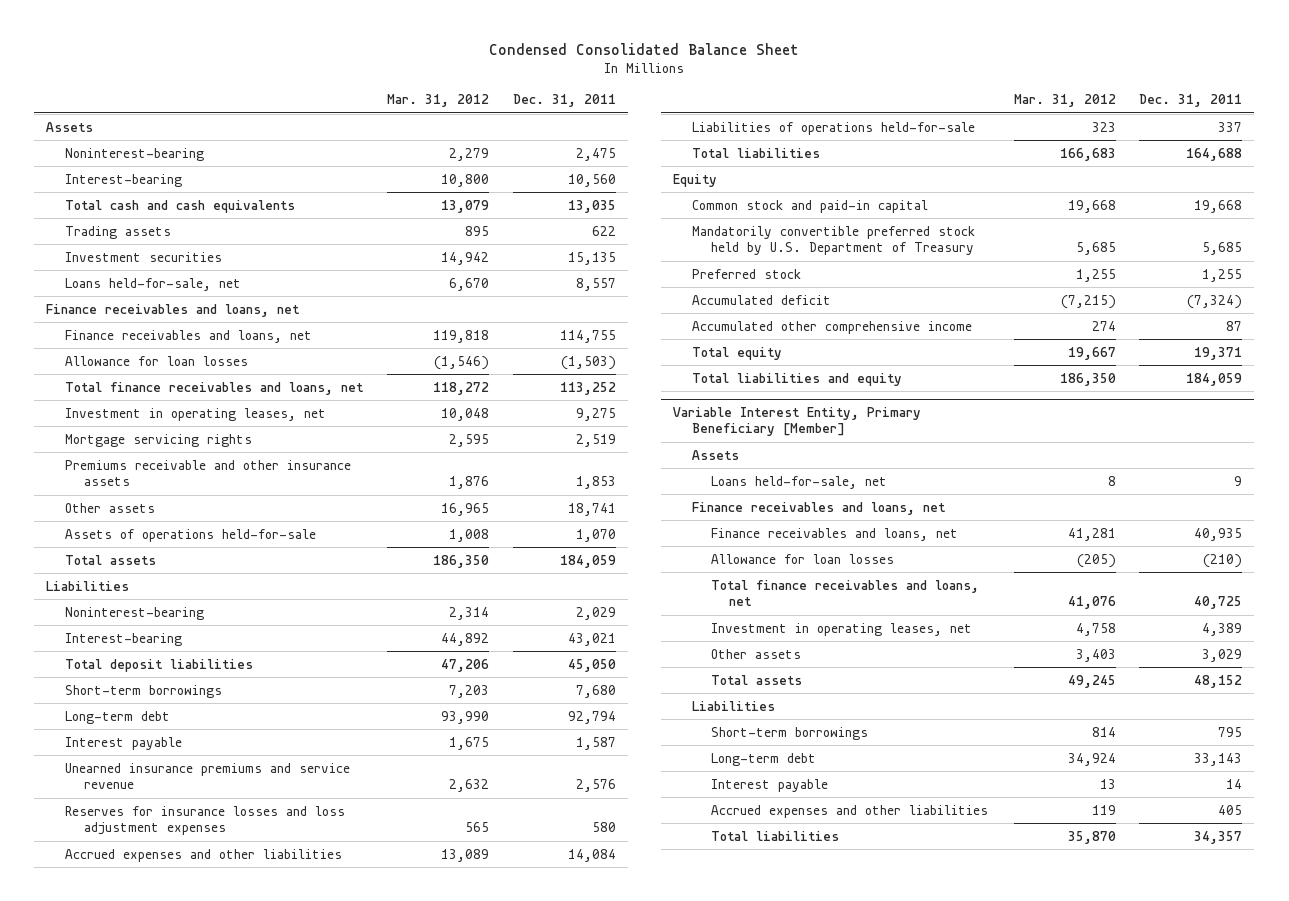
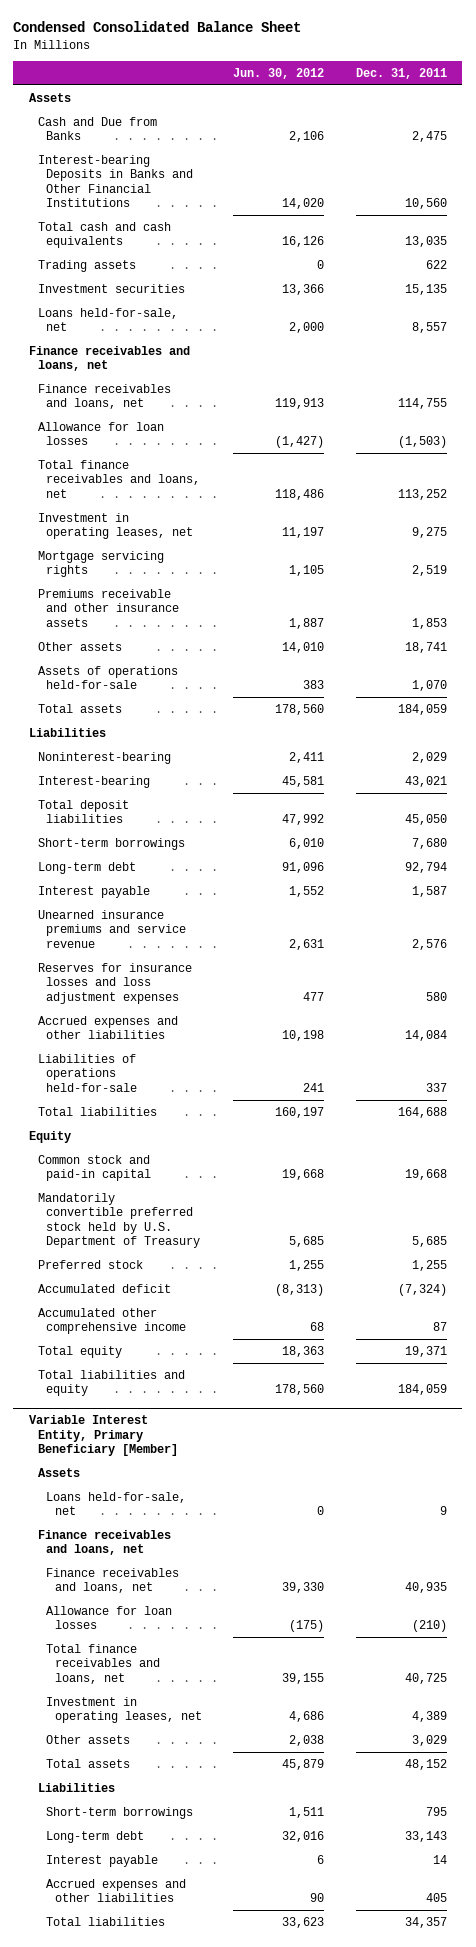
[386,93,489,107] Mar. 31, 2012 -> none
none -> [233,67,325,79] Jun. 30, 2012
[65,147,205,161] Noninterest-bearing -> [37,116,157,141] Cash and Due from Banks
[65,173,183,187] Interest-bearing -> [37,154,194,208] Interest-bearing Deposits in Banks and Other Financial Institutions

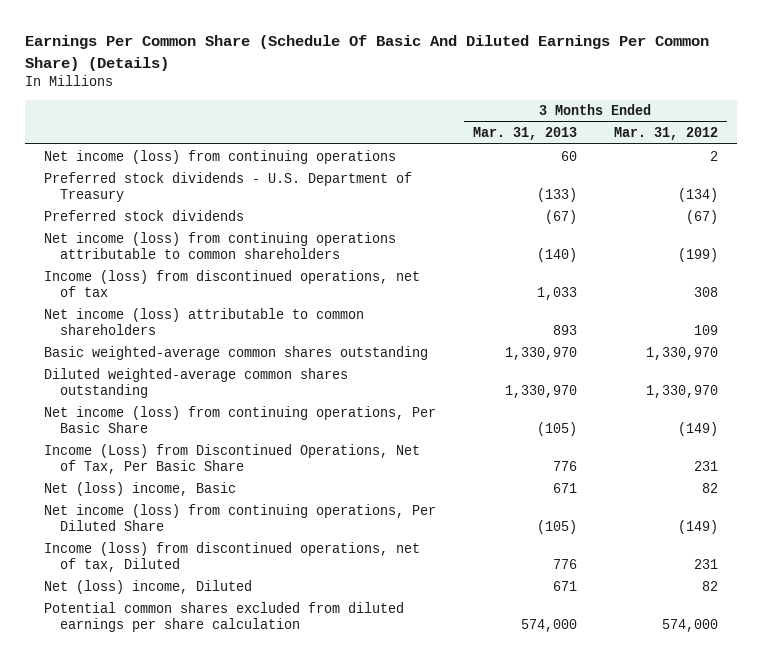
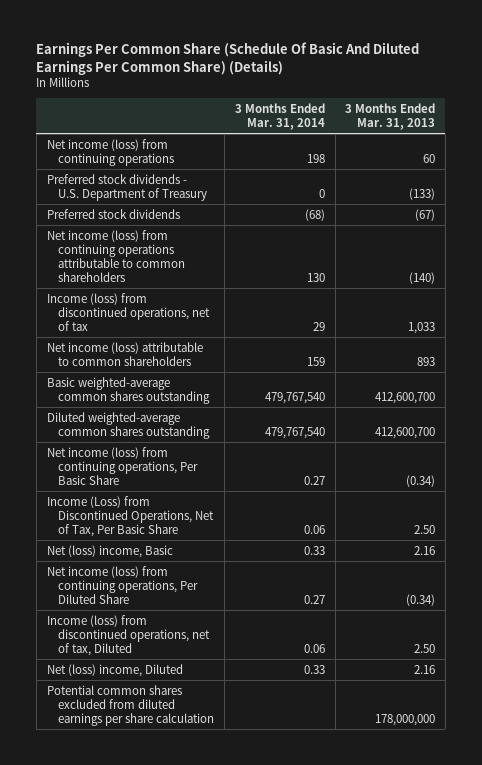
[614,127,719,141] Mar. 31, 2012 -> none
none -> [234,102,325,130] 3 Months Ended Mar. 31, 2014
[504,346,577,360] 1,330,970 -> [375,391,436,404] 412,600,700
[504,384,577,398] 1,330,970 -> [375,426,436,439] 412,600,700
[536,421,577,436] (105) -> [406,474,436,487] (0.34)
[552,460,577,471] 776 -> [414,524,436,534] 2.50
[552,482,577,493] 671 -> [414,545,436,555] 2.16
[536,519,577,534] (105) -> [406,593,436,606] (0.34)
[552,558,577,569] 776 -> [414,643,436,653] 2.50
[552,580,577,591] 671 -> [414,664,436,674] 2.16
[520,618,577,632] 574,000 -> [375,713,436,726] 178,000,000

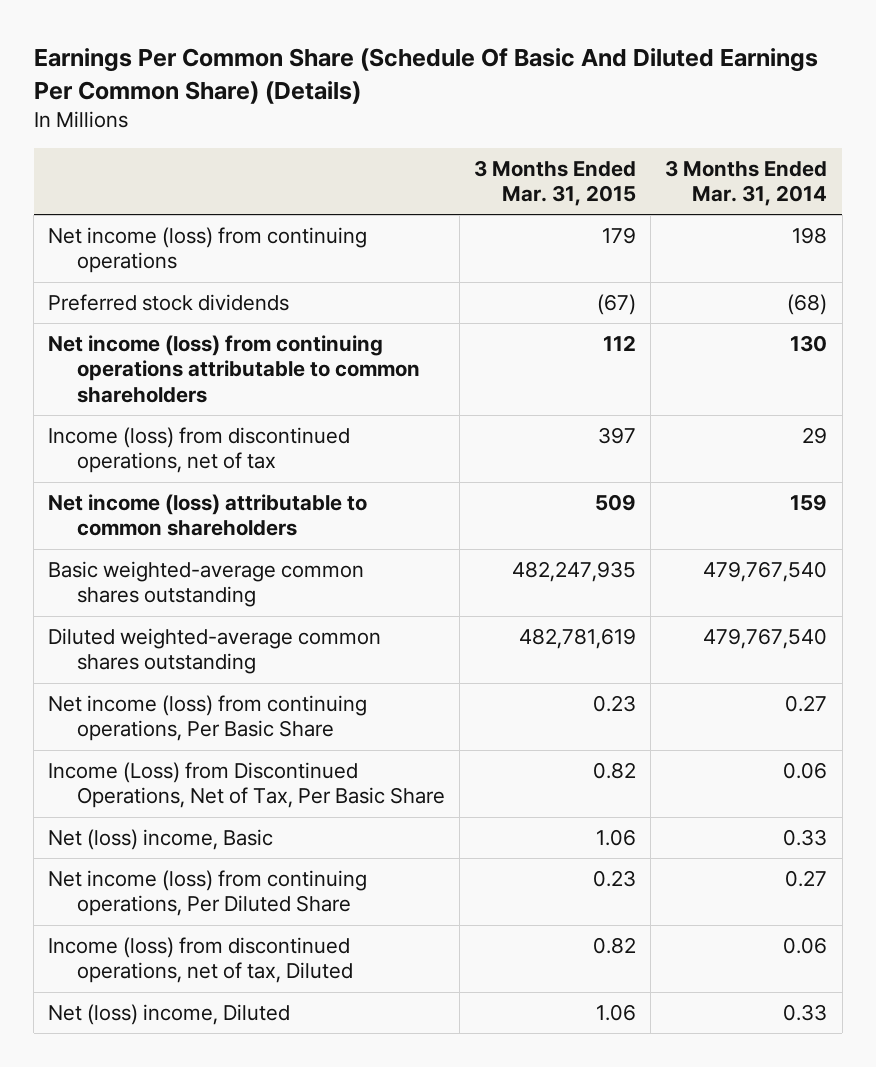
[345,102,436,130] 3 Months Ended Mar. 31, 2013 -> none
none -> [474,159,637,206] 3 Months Ended Mar. 31, 2015
[46,173,208,201] Preferred stock dividends - U.S. Department of Treasury -> none
[46,684,215,726] Potential common shares excluded from diluted earnings per share calculation -> none

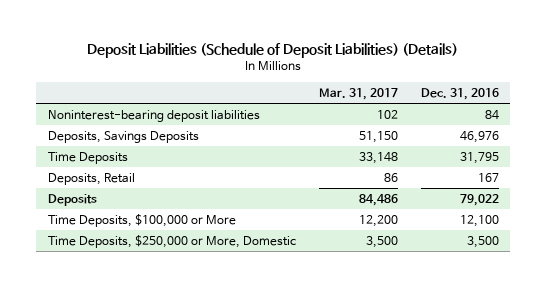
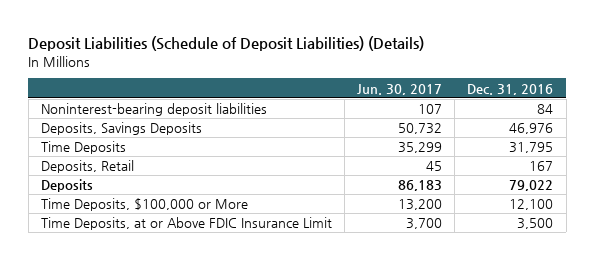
[318,87,398,100] Mar. 31, 2017 -> none
none -> [357,83,443,95] Jun. 30, 2017
[47,234,296,248] Time Deposits, $250,000 or More, Domestic -> none
none -> [40,217,332,231] Time Deposits, at or Above FDIC Insurance Limit

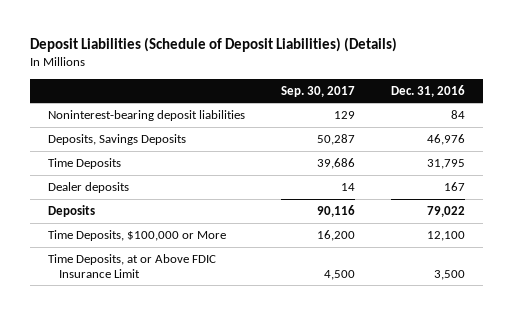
[357,83,443,95] Jun. 30, 2017 -> none
none -> [281,85,356,97] Sep. 30, 2017
[40,160,134,174] Deposits, Retail -> [47,181,129,193] Dealer deposits

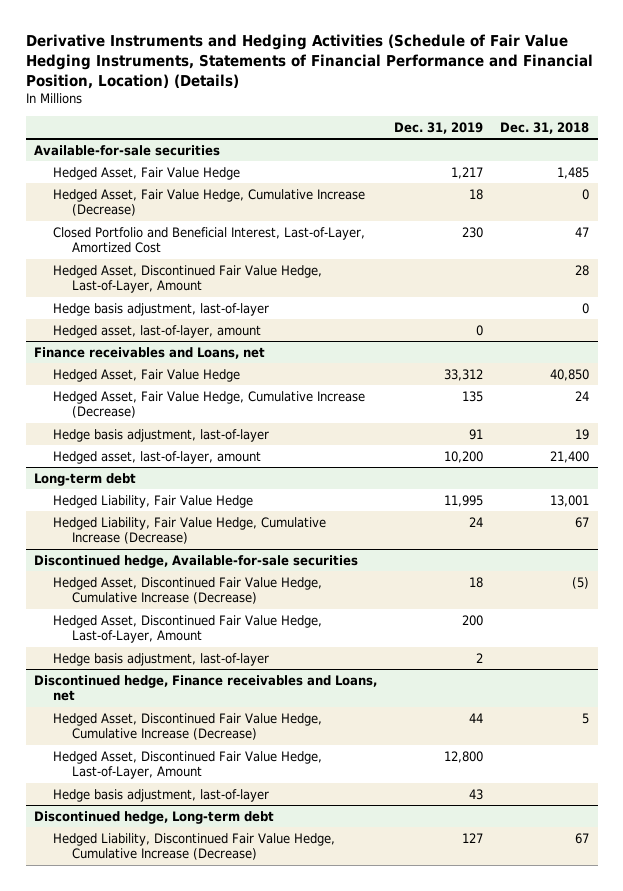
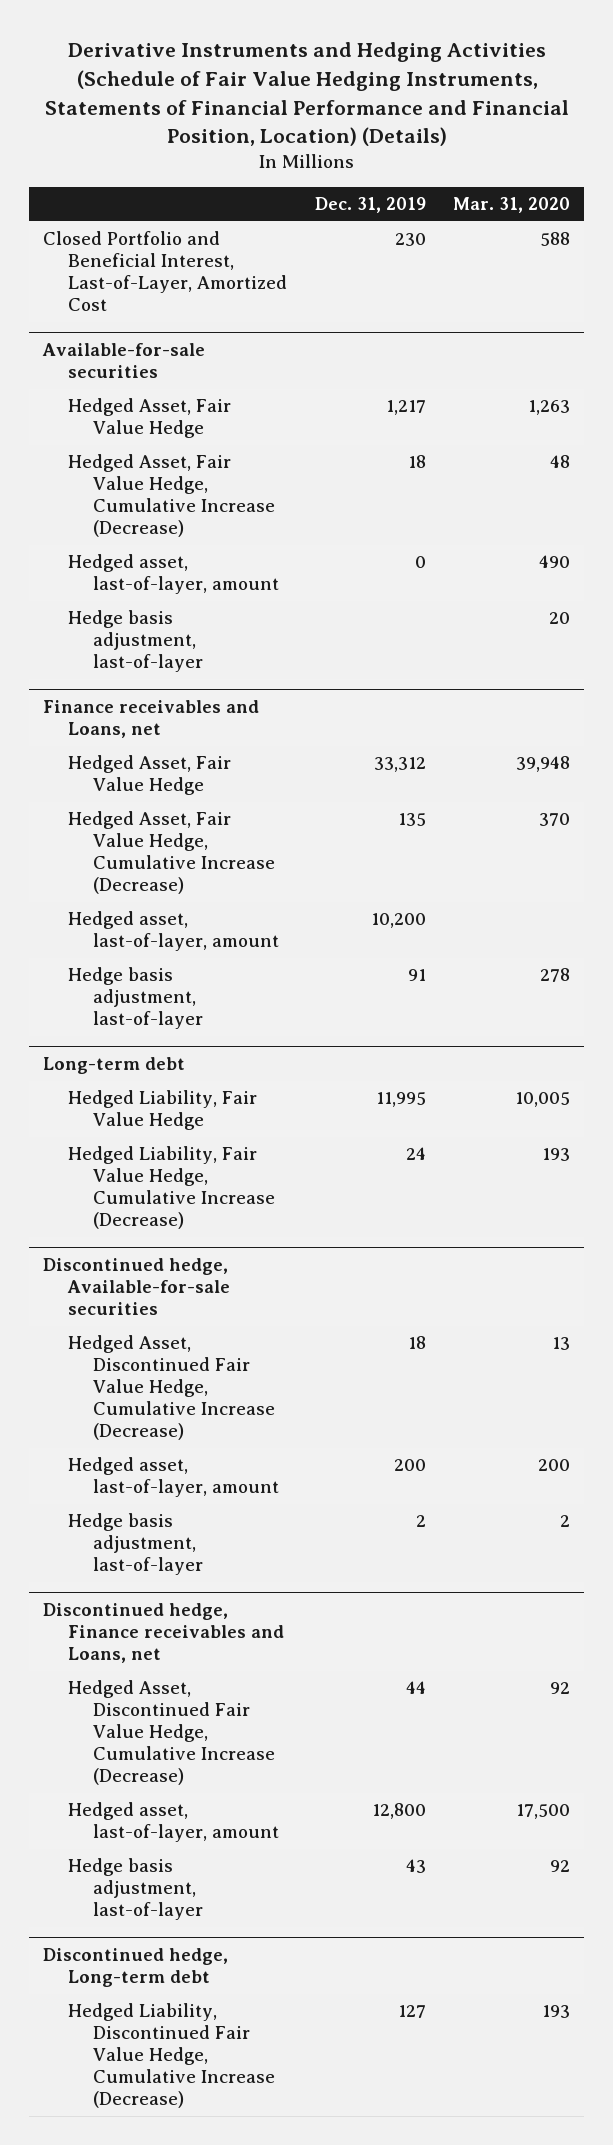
[500,122,590,135] Dec. 31, 2018 -> none
none -> [453,197,571,214] Mar. 31, 2020
none -> [42,231,287,312] Closed Portfolio and Beneficial Interest, Last-of-Layer, Amortized Cost
[53,226,366,254] Closed Portfolio and Beneficial Interest, Last-of-Layer, Amortized Cost -> none
[53,264,323,294] Hedged Asset, Discontinued Fair Value Hedge, Last-of-Layer, Amount -> none
[53,302,270,316] Hedge basis adjustment, last-of-layer -> [67,610,204,673] Hedge basis adjustment, last-of-layer
[53,428,270,442] Hedge basis adjustment, last-of-layer -> [67,967,204,1030] Hedge basis adjustment, last-of-layer
[53,614,323,644] Hedged Asset, Discontinued Fair Value Hedge, Last-of-Layer, Amount -> [67,1457,280,1498] Hedged asset, last-of-layer, amount
[53,750,323,780] Hedged Asset, Discontinued Fair Value Hedge, Last-of-Layer, Amount -> [67,1802,280,1843] Hedged asset, last-of-layer, amount

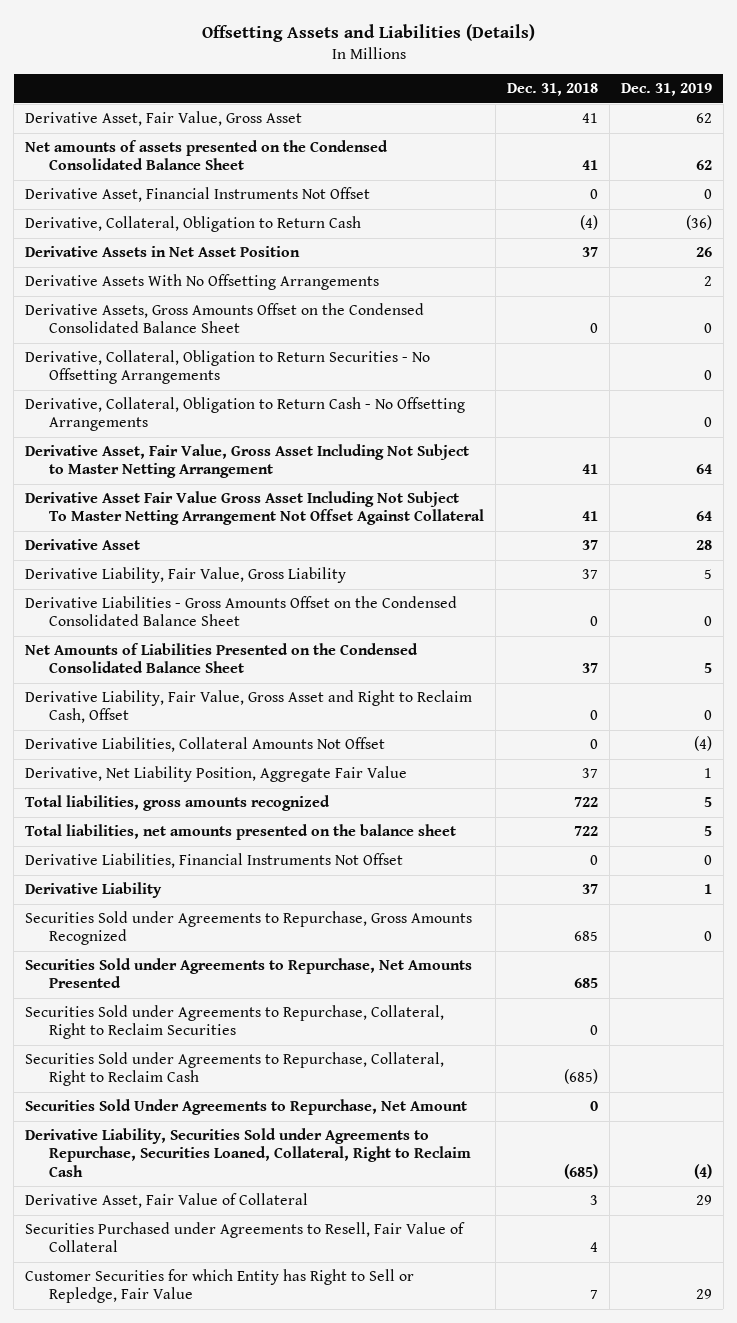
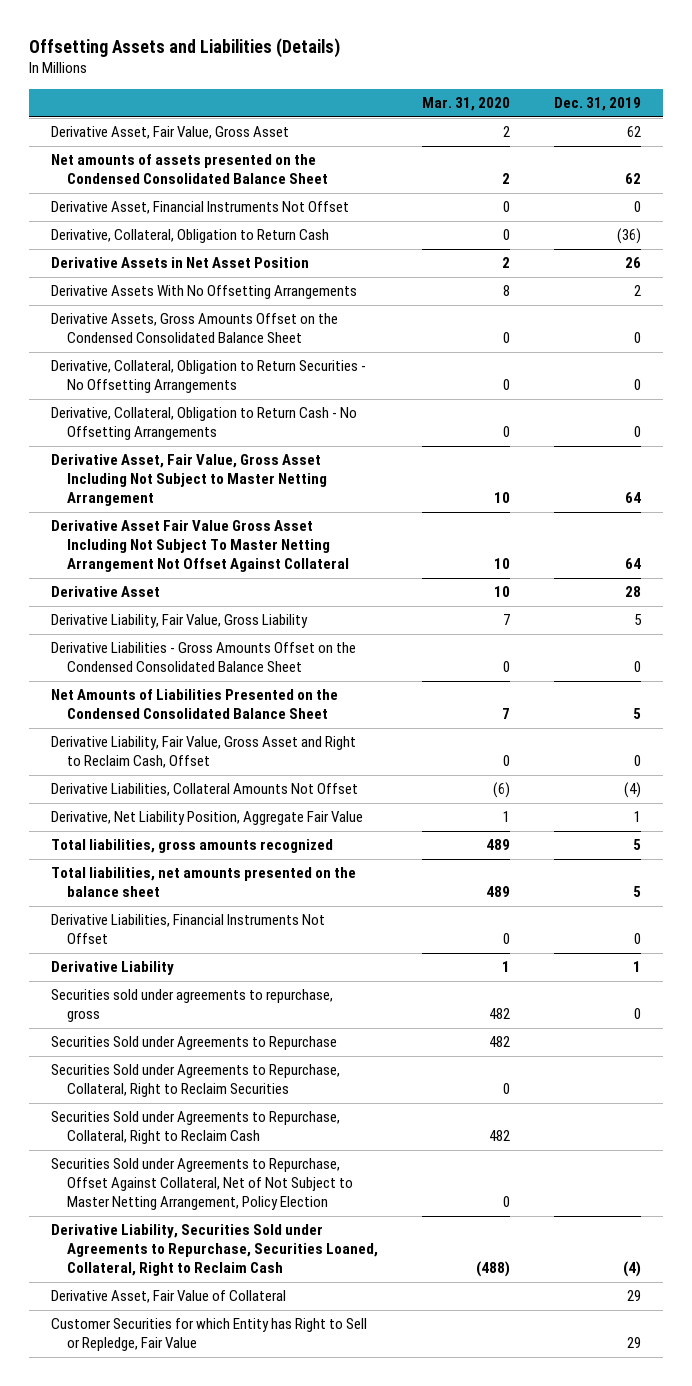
[506,83,598,97] Dec. 31, 2018 -> none
none -> [421,97,510,112] Mar. 31, 2020
[25,911,473,946] Securities Sold under Agreements to Repurchase, Gross Amounts Recognized -> [51,989,334,1023] Securities sold under agreements to repurchase, gross
[25,958,473,989] Securities Sold under Agreements to Repurchase, Net Amounts Presented -> [51,1036,338,1051] Securities Sold under Agreements to Repurchase
[25,1099,468,1116] Securities Sold Under Agreements to Repurchase, Net Amount -> [51,1158,353,1210] Securities Sold under Agreements to Repurchase, Offset Against Collateral, Net of Not Subject to Master Netting Arrangement, Policy Election
[25,1222,466,1253] Securities Purchased under Agreements to Resell, Fair Value of Collateral -> none

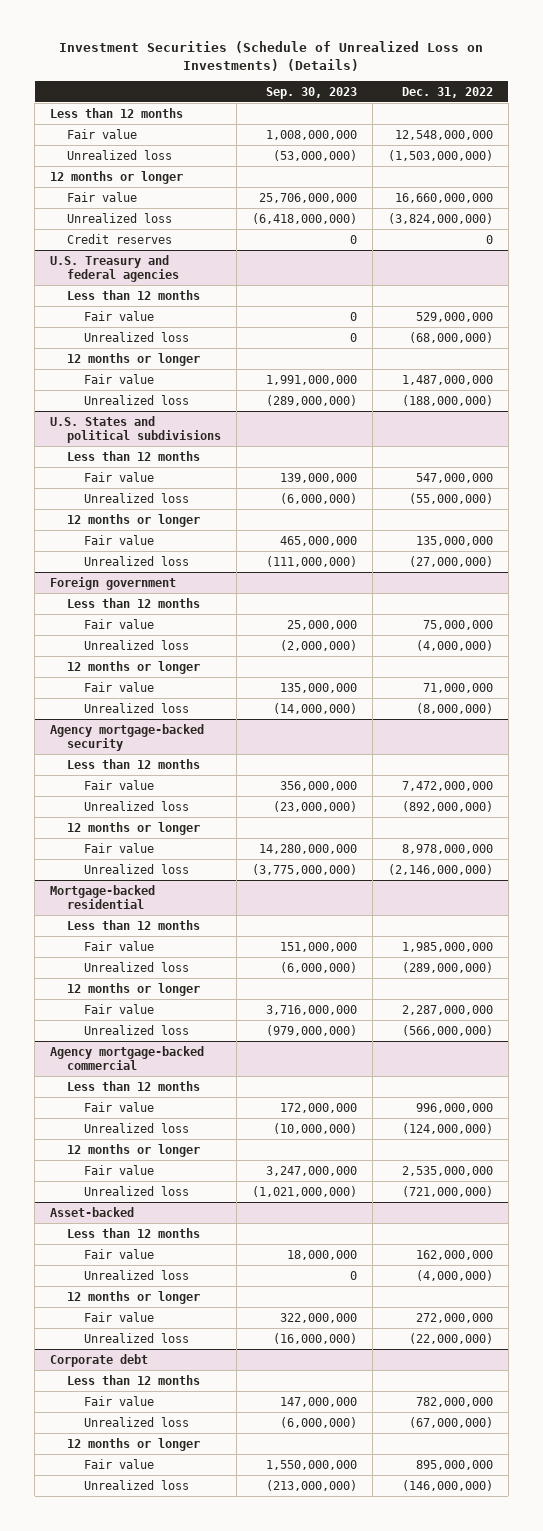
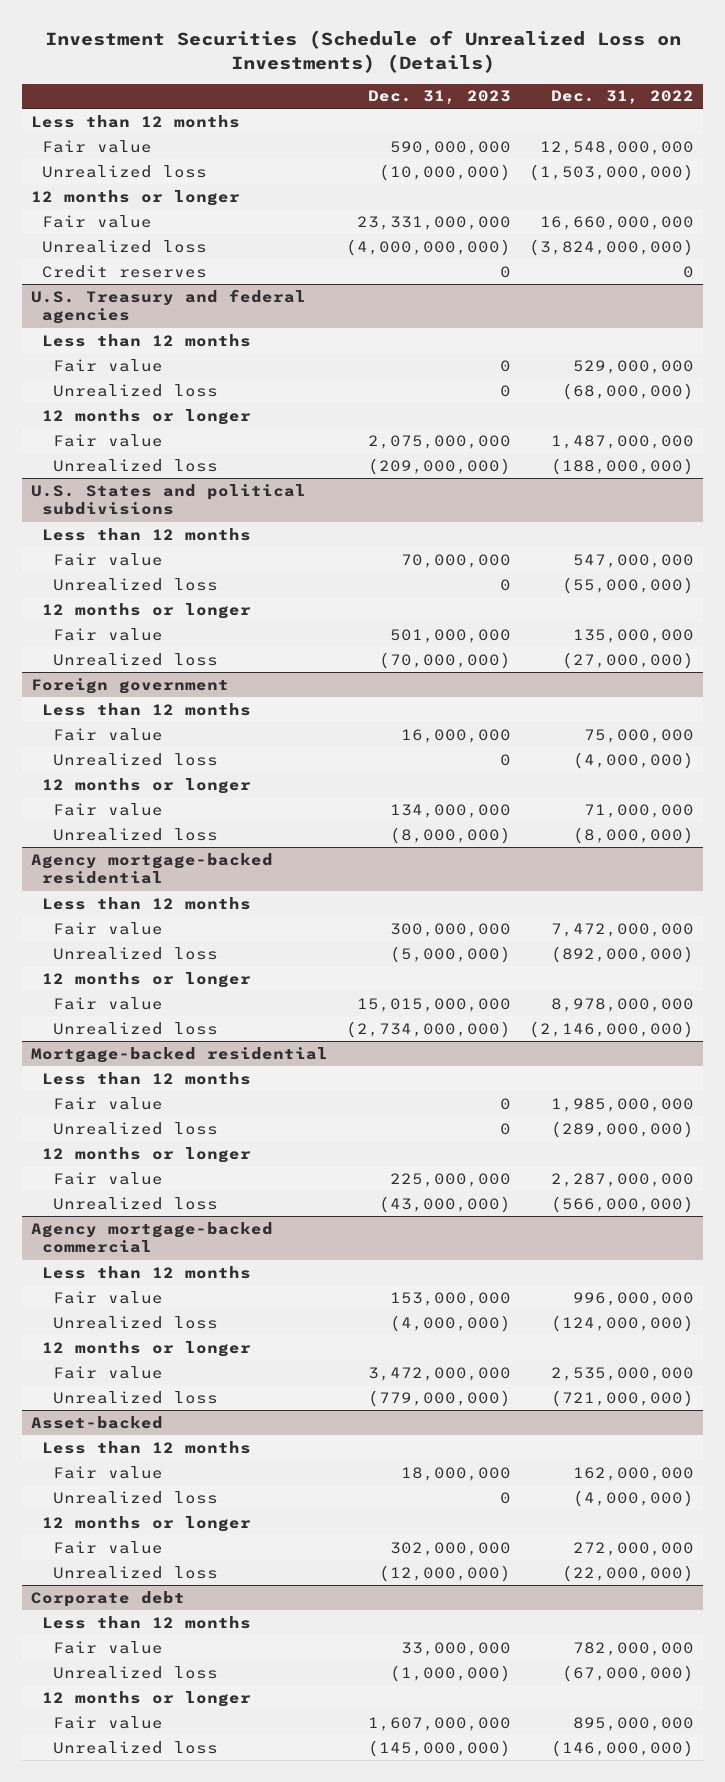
[265,86,357,99] Sep. 30, 2023 -> none
none -> [368,90,512,105] Dec. 31, 2023
[50,723,205,752] Agency mortgage-backed security -> [31,852,274,885] Agency mortgage-backed residential

